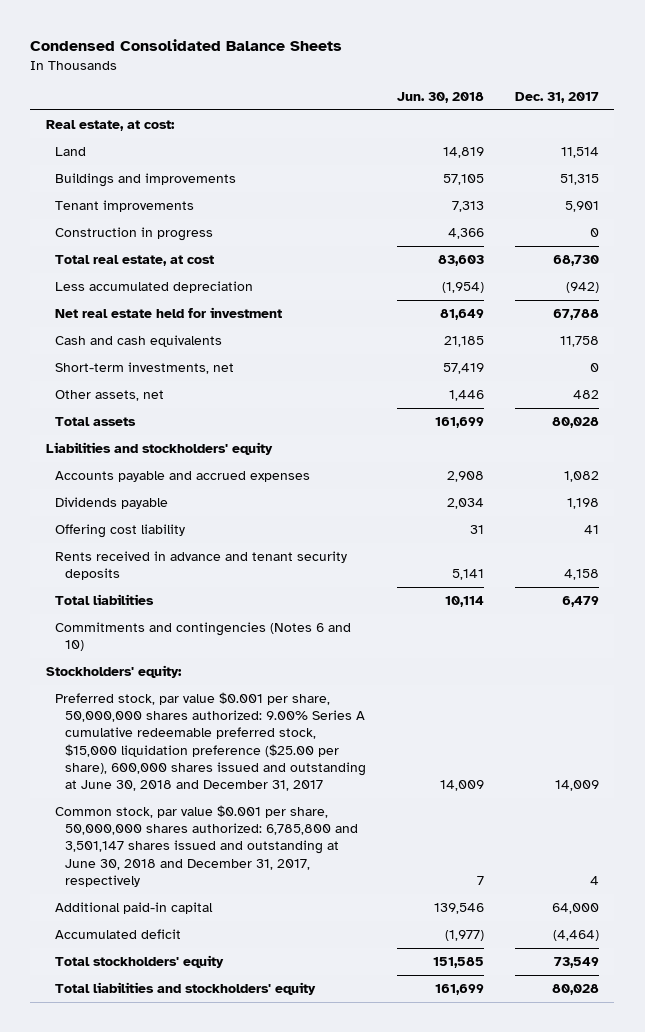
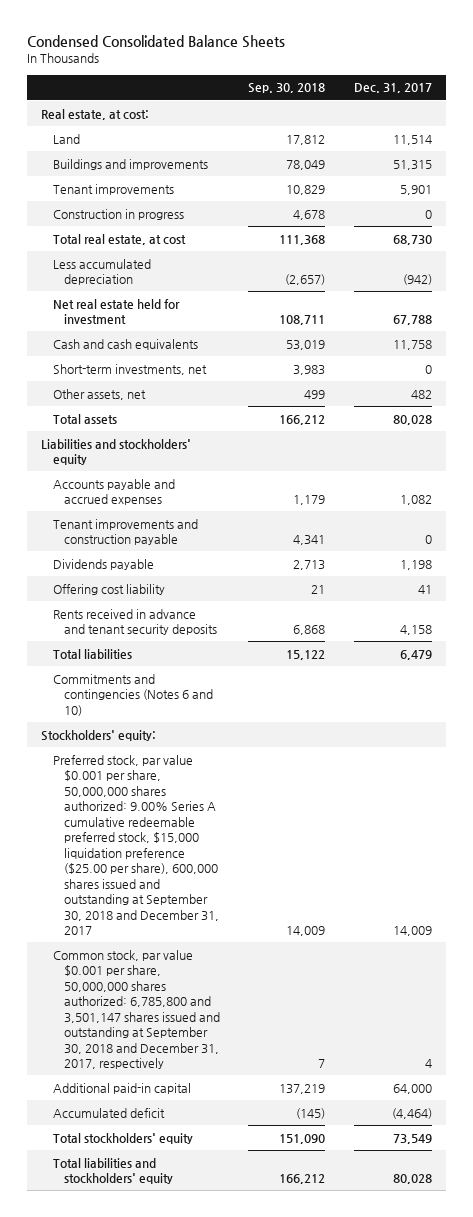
[396,91,484,103] Jun. 30, 2018 -> none
none -> [248,83,326,94] Sep. 30, 2018
none -> [52,518,198,546] Tenant improvements and construction payable
[55,691,366,792] Preferred stock, par value $0.001 per share, 50,000,000 shares authorized: 9.00% Series A cumulative redeemable preferred stock, $15,000 liquidation preference ($25.00 per share), 600,000 shares issued and outstanding at June 30, 2018 and December 31, 2017 -> [52,754,219,936] Preferred stock, par value $0.001 per share, 50,000,000 shares authorized: 9.00% Series A cumulative redeemable preferred stock, $15,000 liquidation preference ($25.00 per share), 600,000 shares issued and outstanding at September 30, 2018 and December 31, 2017
[55,804,358,887] Common stock, par value $0.001 per share, 50,000,000 shares authorized: 6,785,800 and 3,501,147 shares issued and outstanding at June 30, 2018 and December 31, 2017, respectively -> [52,949,220,1070] Common stock, par value $0.001 per share, 50,000,000 shares authorized: 6,785,800 and 3,501,147 shares issued and outstanding at September 30, 2018 and December 31, 2017, respectively

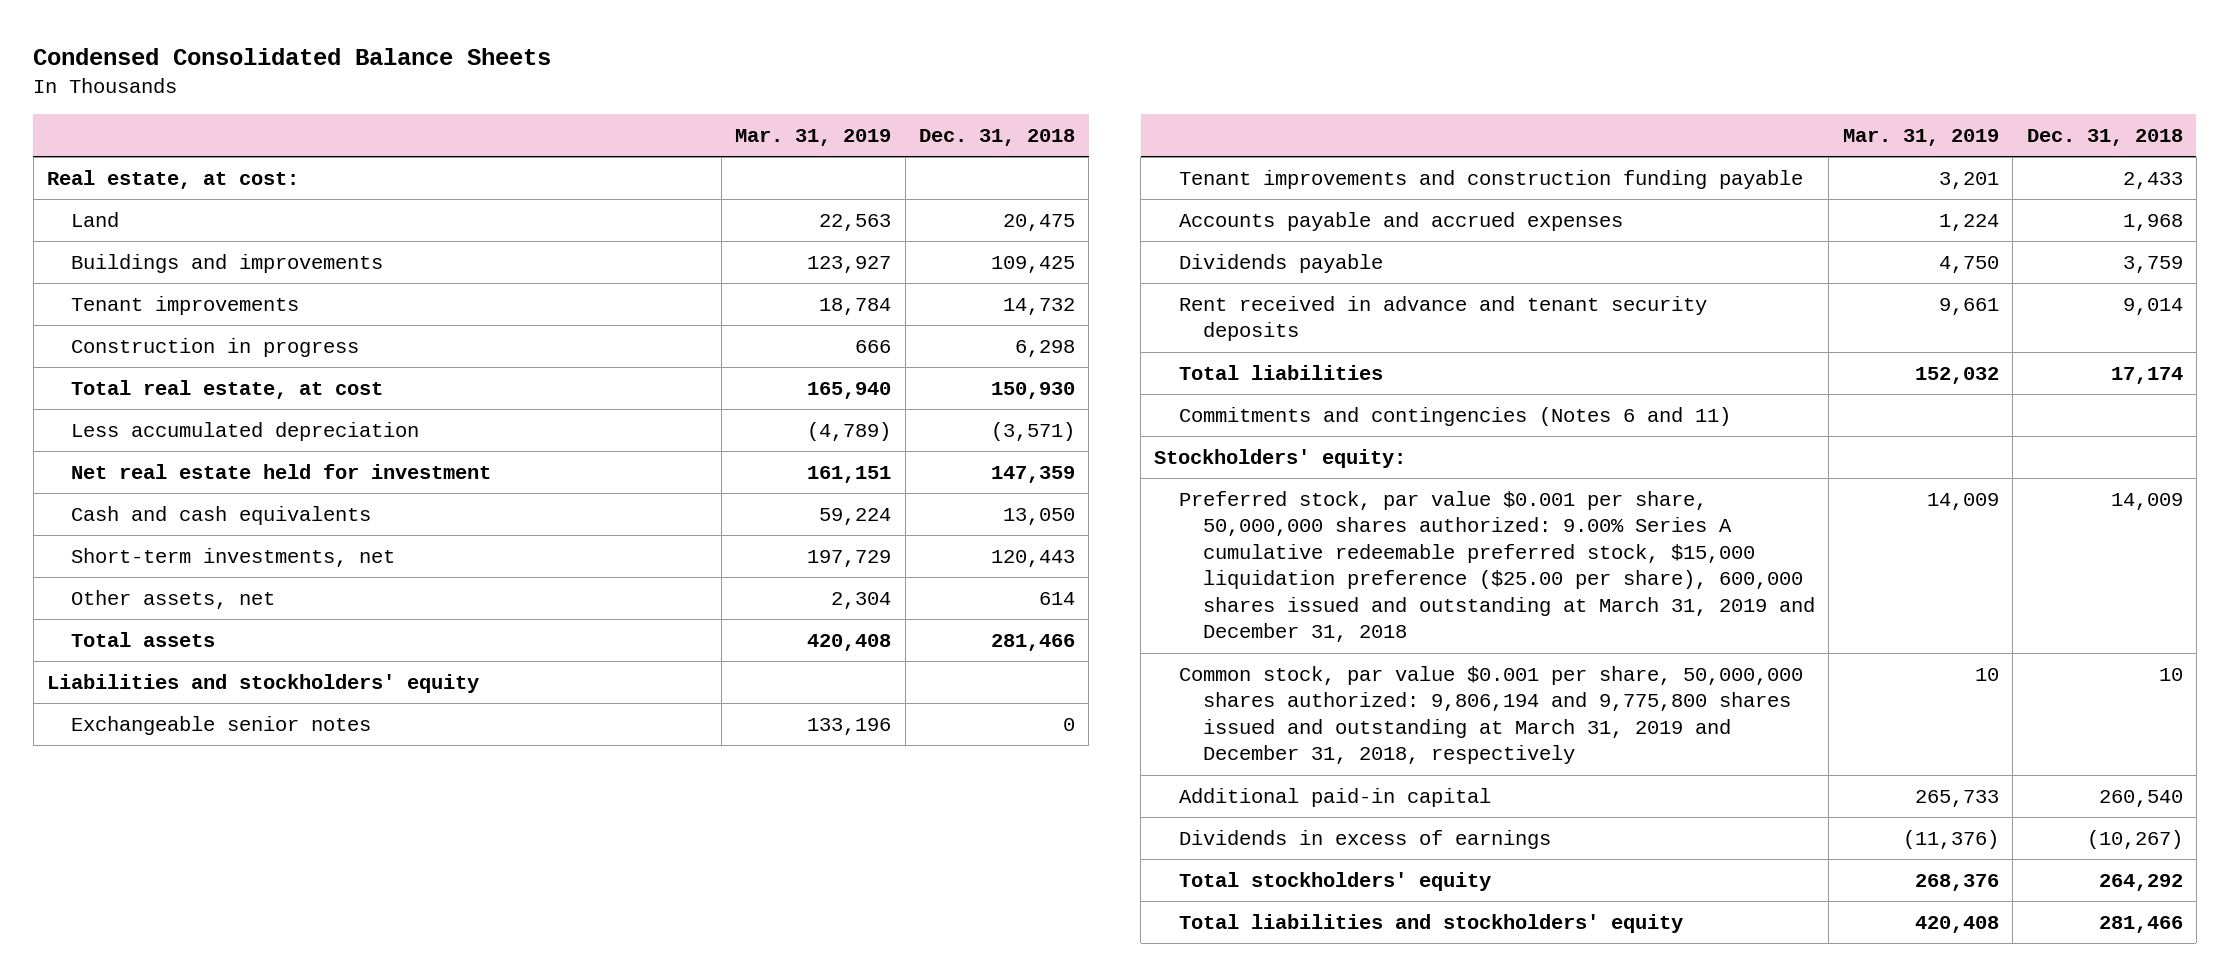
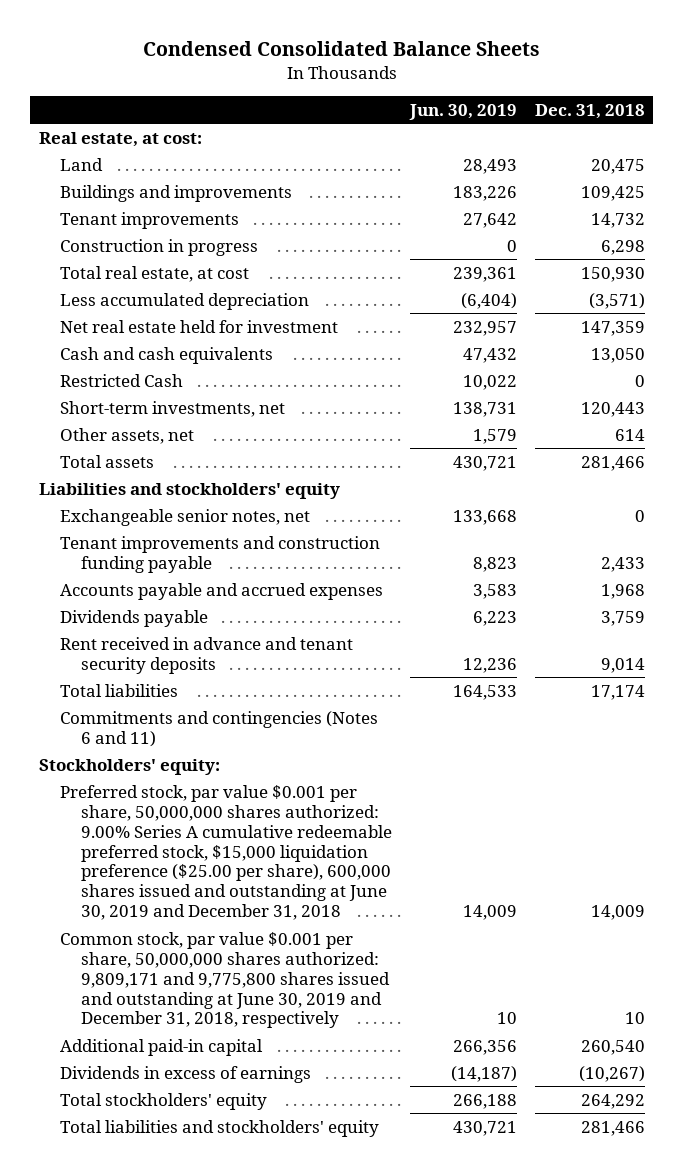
[735,128,892,146] Mar. 31, 2019 -> none
none -> [409,103,518,120] Jun. 30, 2019
none -> [60,373,184,387] Restricted Cash
[71,715,372,735] Exchangeable senior notes -> [60,508,311,526] Exchangeable senior notes, net
[1178,490,1816,643] Preferred stock, par value $0.001 per share, 50,000,000 shares authorized: 9.00% Series A cumulative redeemable preferred stock, $15,000 liquidation preference ($25.00 per share), 600,000 shares issued and outstanding at March 31, 2019 and December 31, 2018 -> [60,784,393,921] Preferred stock, par value $0.001 per share, 50,000,000 shares authorized: 9.00% Series A cumulative redeemable preferred stock, $15,000 liquidation preference ($25.00 per share), 600,000 shares issued and outstanding at June 30, 2019 and December 31, 2018
[1178,665,1803,765] Common stock, par value $0.001 per share, 50,000,000 shares authorized: 9,806,194 and 9,775,800 shares issued and outstanding at March 31, 2019 and December 31, 2018, respectively -> [60,931,391,1029] Common stock, par value $0.001 per share, 50,000,000 shares authorized: 9,809,171 and 9,775,800 shares issued and outstanding at June 30, 2019 and December 31, 2018, respectively

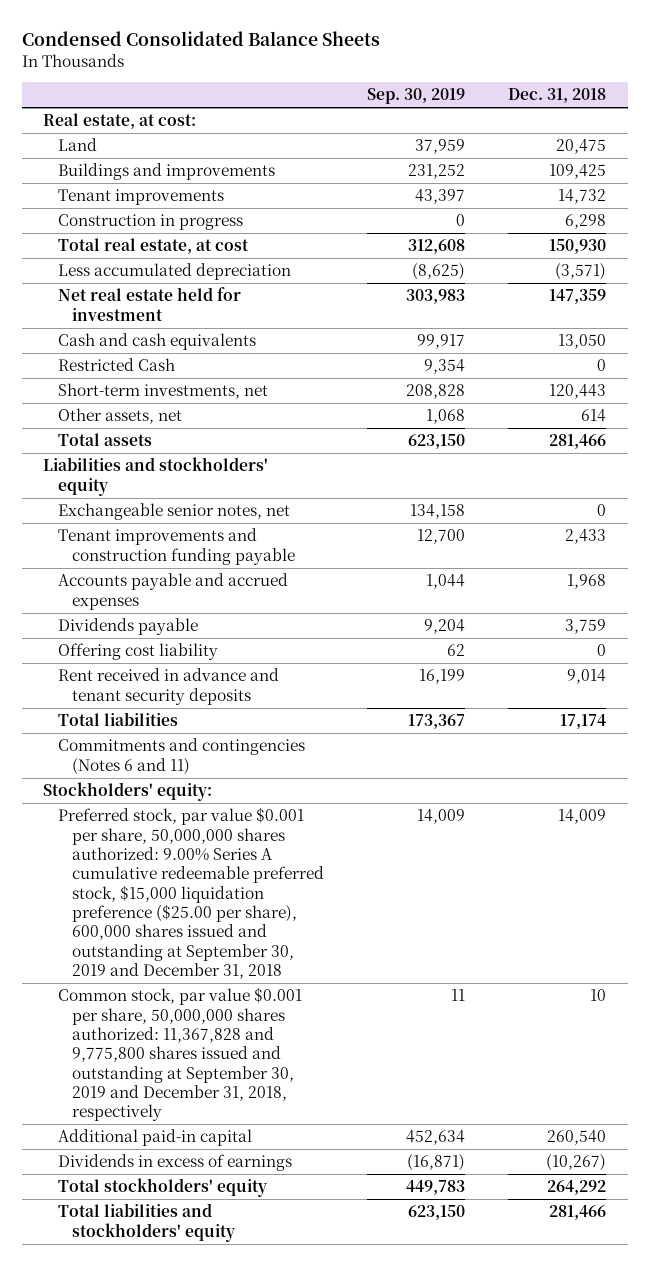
[409,103,518,120] Jun. 30, 2019 -> none
none -> [367,88,466,105] Sep. 30, 2019
none -> [57,643,218,661] Offering cost liability
[60,784,393,921] Preferred stock, par value $0.001 per share, 50,000,000 shares authorized: 9.00% Series A cumulative redeemable preferred stock, $15,000 liquidation preference ($25.00 per share), 600,000 shares issued and outstanding at June 30, 2019 and December 31, 2018 -> [57,807,325,980] Preferred stock, par value $0.001 per share, 50,000,000 shares authorized: 9.00% Series A cumulative redeemable preferred stock, $15,000 liquidation preference ($25.00 per share), 600,000 shares issued and outstanding at September 30, 2019 and December 31, 2018
[60,931,391,1029] Common stock, par value $0.001 per share, 50,000,000 shares authorized: 9,809,171 and 9,775,800 shares issued and outstanding at June 30, 2019 and December 31, 2018, respectively -> [57,987,302,1122] Common stock, par value $0.001 per share, 50,000,000 shares authorized: 11,367,828 and 9,775,800 shares issued and outstanding at September 30, 2019 and December 31, 2018, respectively

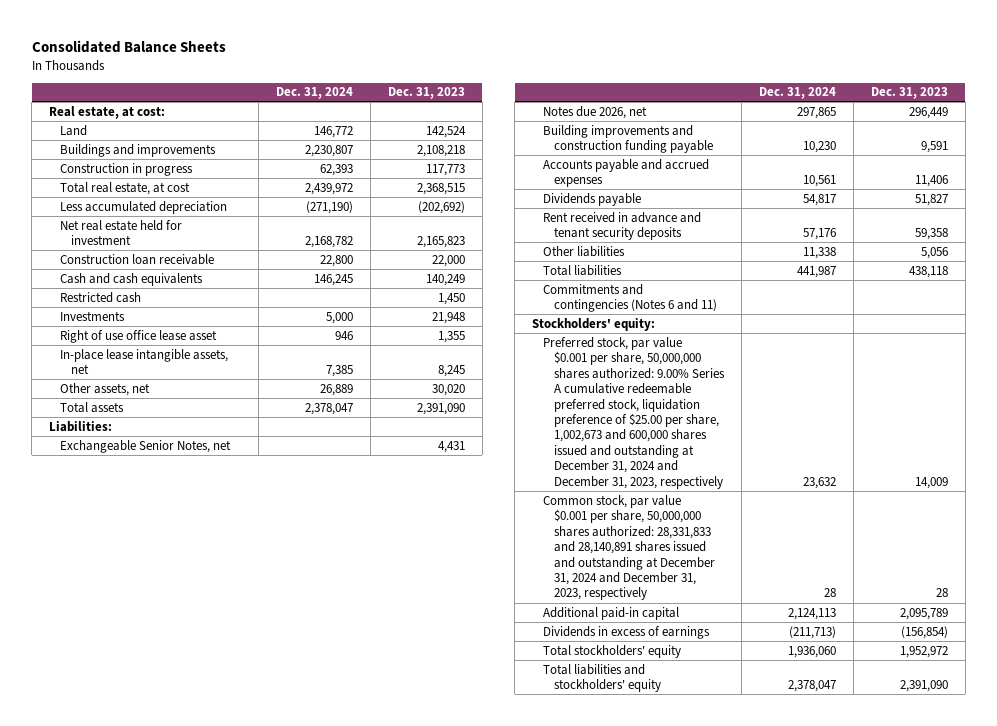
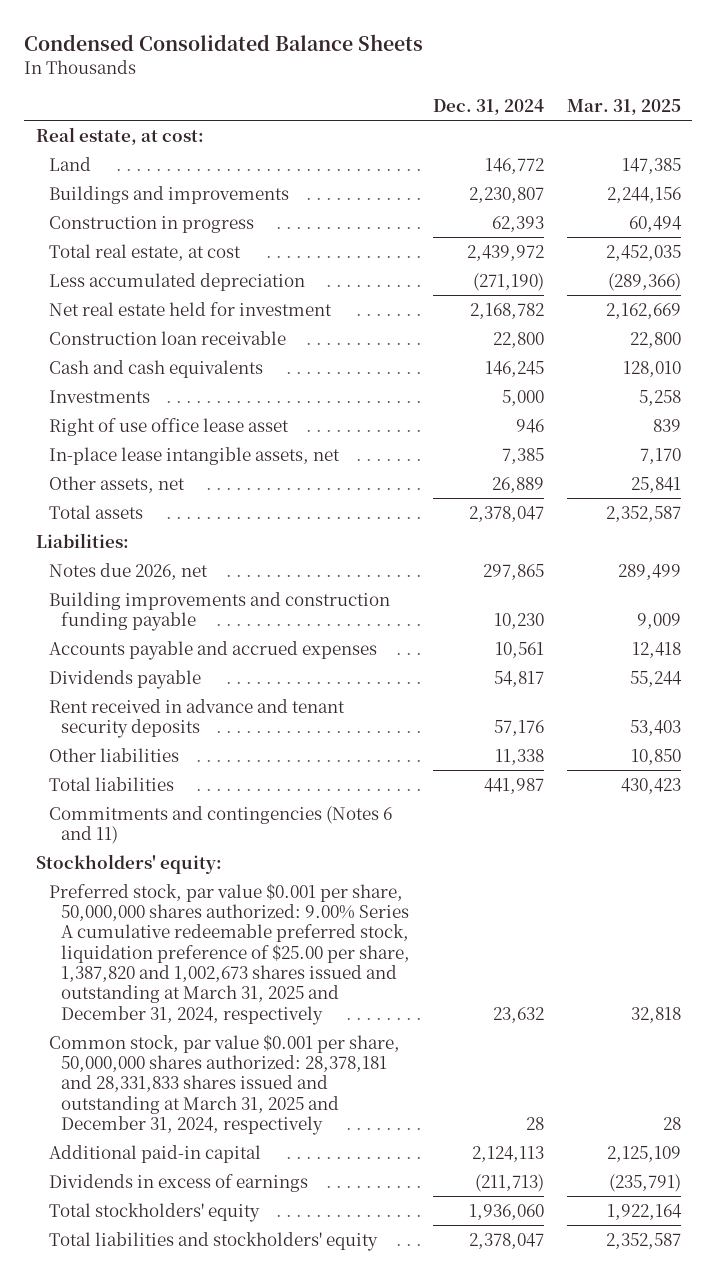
[31,39,226,53] Consolidated Balance Sheets -> [24,34,424,52] Condensed Consolidated Balance Sheets
[387,87,465,100] Dec. 31, 2023 -> none
none -> [566,99,681,116] Mar. 31, 2025
[60,291,142,303] Restricted cash -> none
[60,439,232,453] Exchangeable Senior Notes, net -> none
[543,336,726,489] Preferred stock, par value $0.001 per share, 50,000,000 shares authorized: 9.00% Series A cumulative redeemable preferred stock, liquidation preference of $25.00 per share, 1,002,673 and 600,000 shares issued and outstanding at December 31, 2024 and December 31, 2023, respectively -> [48,882,411,1025] Preferred stock, par value $0.001 per share, 50,000,000 shares authorized: 9.00% Series A cumulative redeemable preferred stock, liquidation preference of $25.00 per share, 1,387,820 and 1,002,673 shares issued and outstanding at March 31, 2025 and December 31, 2024, respectively
[543,494,716,601] Common stock, par value $0.001 per share, 50,000,000 shares authorized: 28,331,833 and 28,140,891 shares issued and outstanding at December 31, 2024 and December 31, 2023, respectively -> [48,1033,400,1136] Common stock, par value $0.001 per share, 50,000,000 shares authorized: 28,378,181 and 28,331,833 shares issued and outstanding at March 31, 2025 and December 31, 2024, respectively

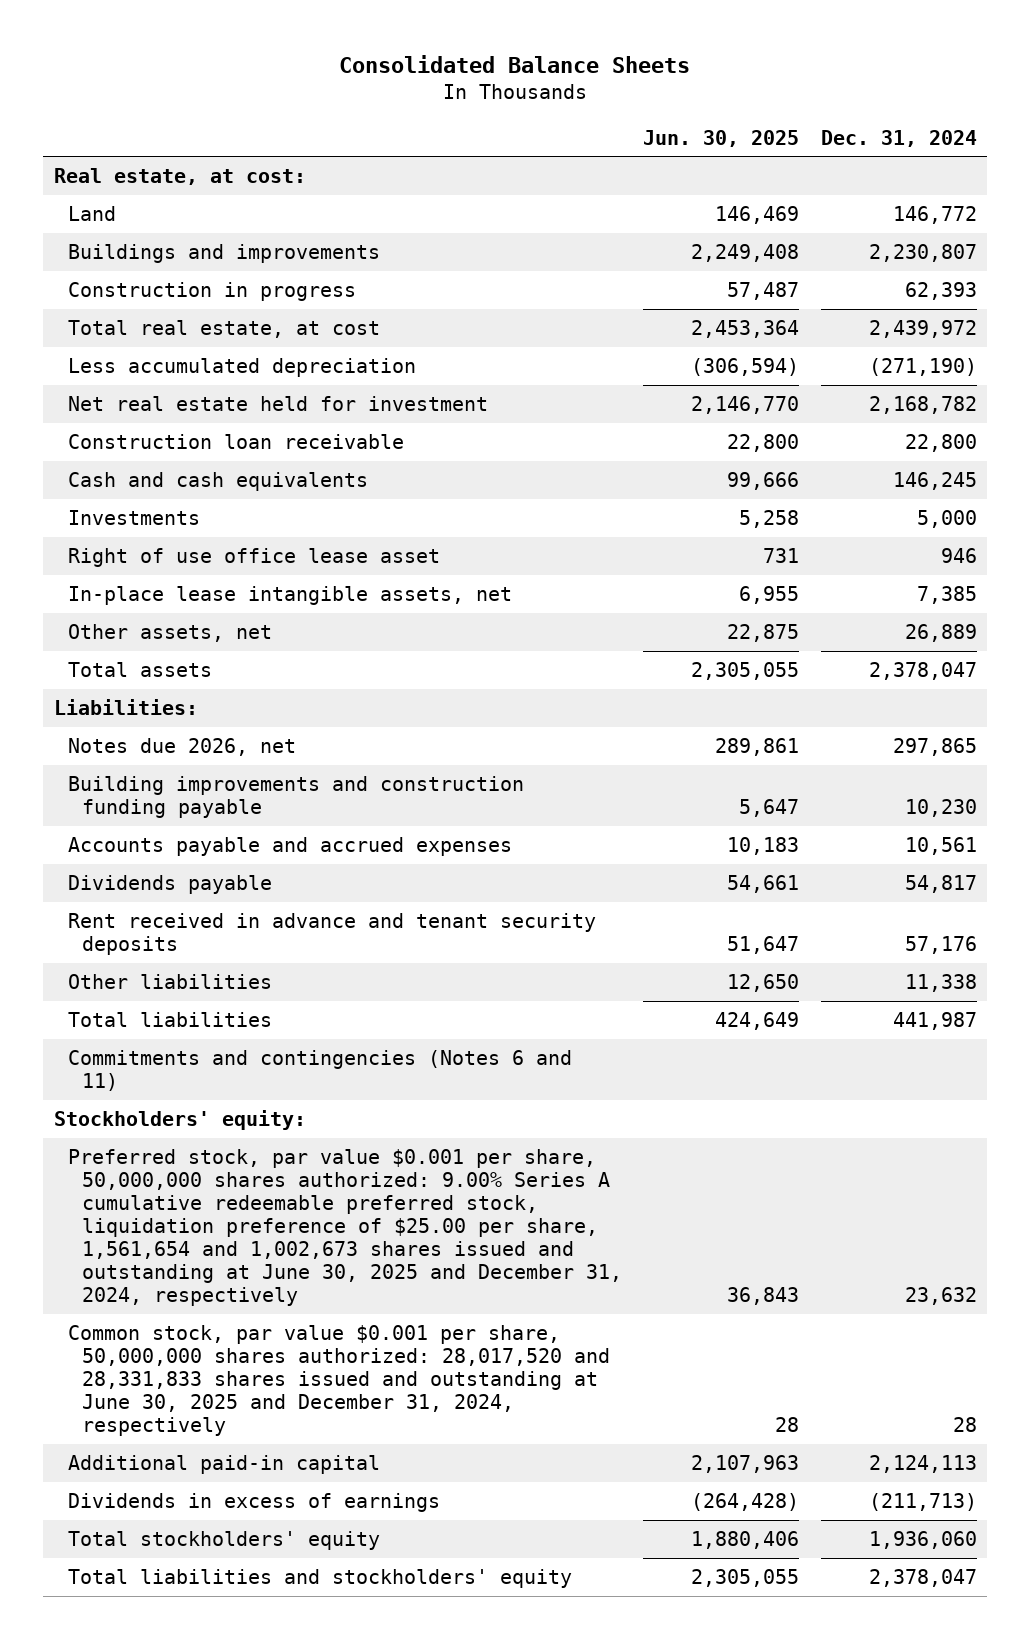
[24,34,424,52] Condensed Consolidated Balance Sheets -> [339,55,691,74] Consolidated Balance Sheets
[566,99,681,116] Mar. 31, 2025 -> none
none -> [643,129,800,147] Jun. 30, 2025
[48,882,411,1025] Preferred stock, par value $0.001 per share, 50,000,000 shares authorized: 9.00% Series A cumulative redeemable preferred stock, liquidation preference of $25.00 per share, 1,387,820 and 1,002,673 shares issued and outstanding at March 31, 2025 and December 31, 2024, respectively -> [68,1148,623,1307] Preferred stock, par value $0.001 per share, 50,000,000 shares authorized: 9.00% Series A cumulative redeemable preferred stock, liquidation preference of $25.00 per share, 1,561,654 and 1,002,673 shares issued and outstanding at June 30, 2025 and December 31, 2024, respectively
[48,1033,400,1136] Common stock, par value $0.001 per share, 50,000,000 shares authorized: 28,378,181 and 28,331,833 shares issued and outstanding at March 31, 2025 and December 31, 2024, respectively -> [68,1324,611,1437] Common stock, par value $0.001 per share, 50,000,000 shares authorized: 28,017,520 and 28,331,833 shares issued and outstanding at June 30, 2025 and December 31, 2024, respectively

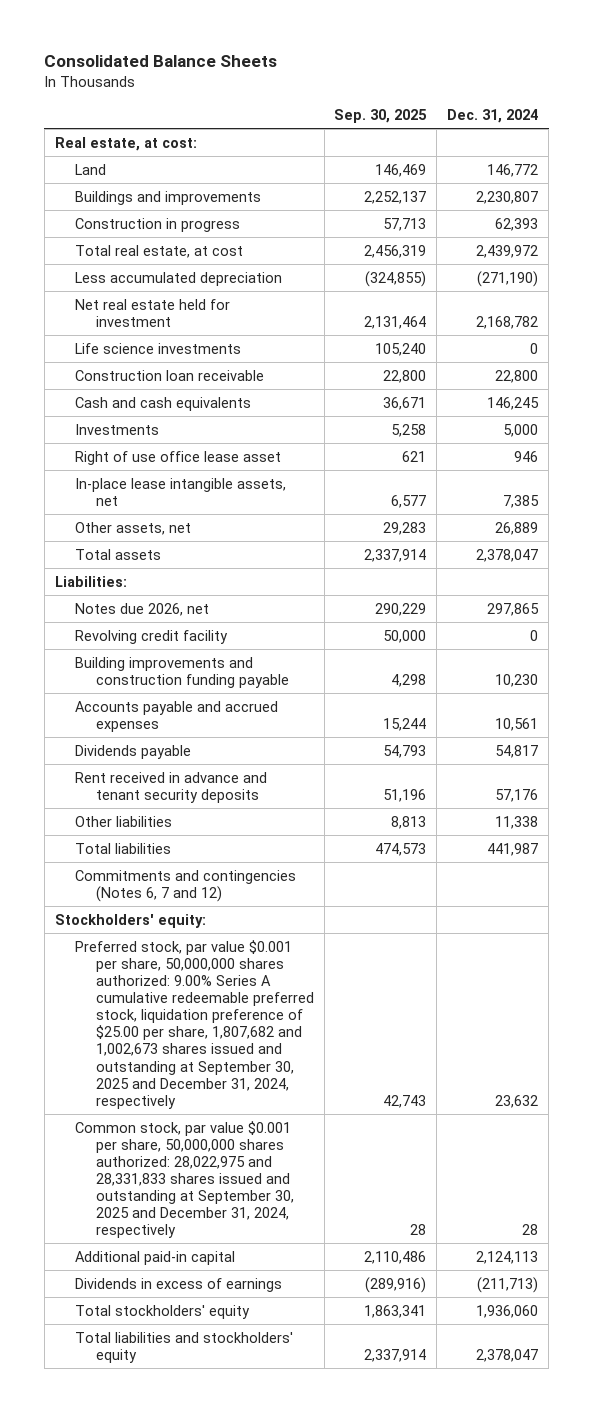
[643,129,800,147] Jun. 30, 2025 -> none
none -> [334,109,428,124] Sep. 30, 2025
none -> [75,342,242,354] Life science investments
none -> [75,629,229,644] Revolving credit facility
[68,1049,573,1091] Commitments and contingencies (Notes 6 and 11) -> [75,869,297,902] Commitments and contingencies (Notes 6, 7 and 12)
[68,1148,623,1307] Preferred stock, par value $0.001 per share, 50,000,000 shares authorized: 9.00% Series A cumulative redeemable preferred stock, liquidation preference of $25.00 per share, 1,561,654 and 1,002,673 shares issued and outstanding at June 30, 2025 and December 31, 2024, respectively -> [75,939,314,1109] Preferred stock, par value $0.001 per share, 50,000,000 shares authorized: 9.00% Series A cumulative redeemable preferred stock, liquidation preference of $25.00 per share, 1,807,682 and 1,002,673 shares issued and outstanding at September 30, 2025 and December 31, 2024, respectively
[68,1324,611,1437] Common stock, par value $0.001 per share, 50,000,000 shares authorized: 28,017,520 and 28,331,833 shares issued and outstanding at June 30, 2025 and December 31, 2024, respectively -> [75,1120,294,1239] Common stock, par value $0.001 per share, 50,000,000 shares authorized: 28,022,975 and 28,331,833 shares issued and outstanding at September 30, 2025 and December 31, 2024, respectively

